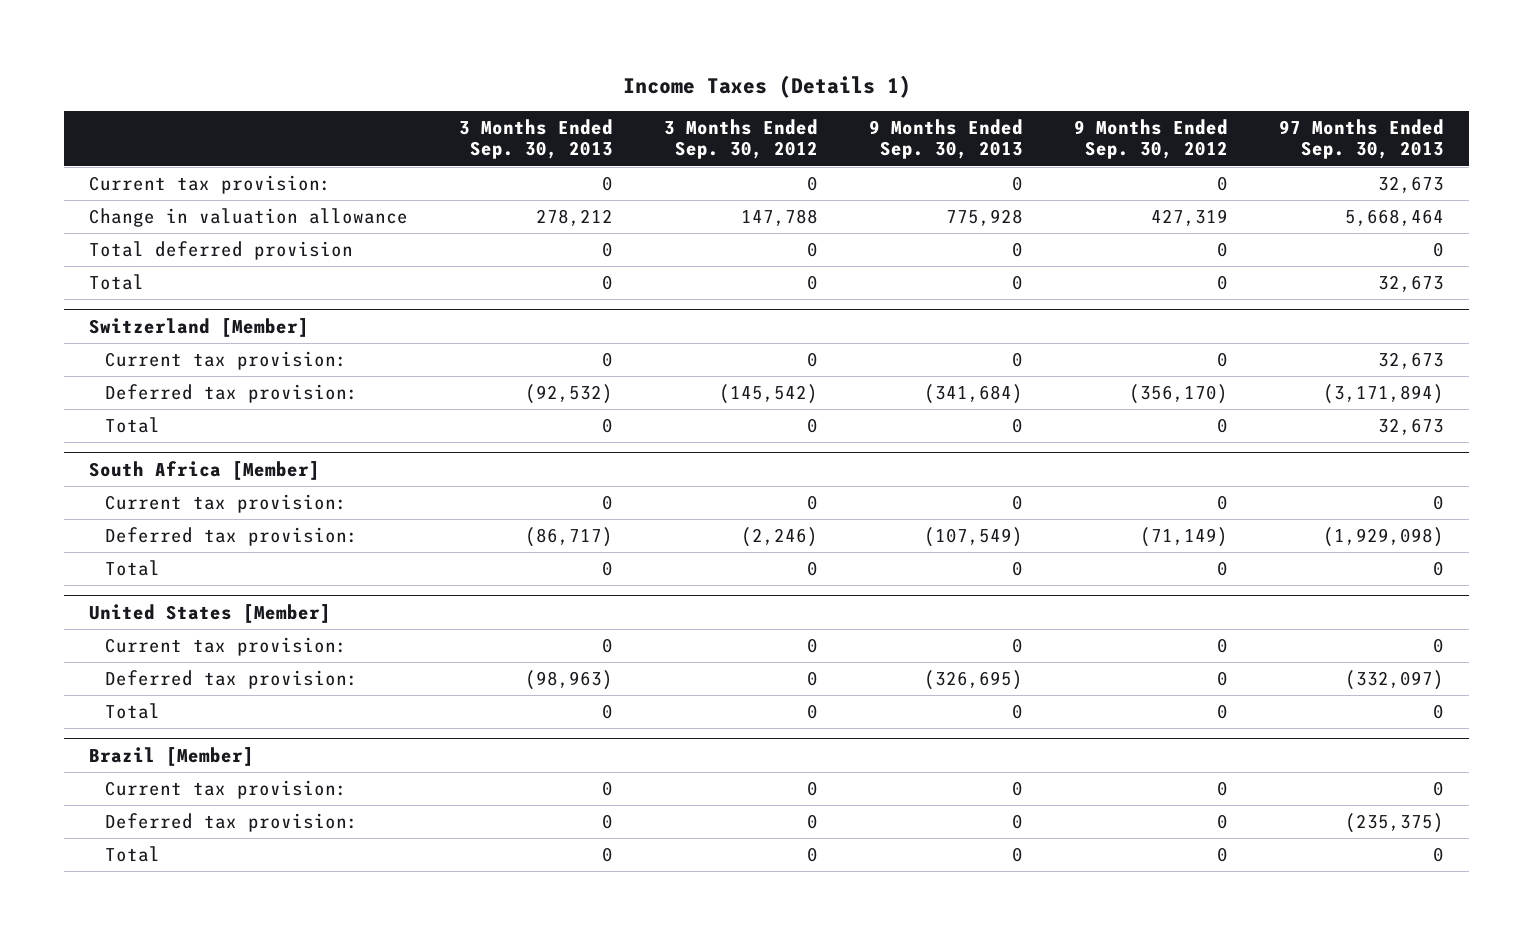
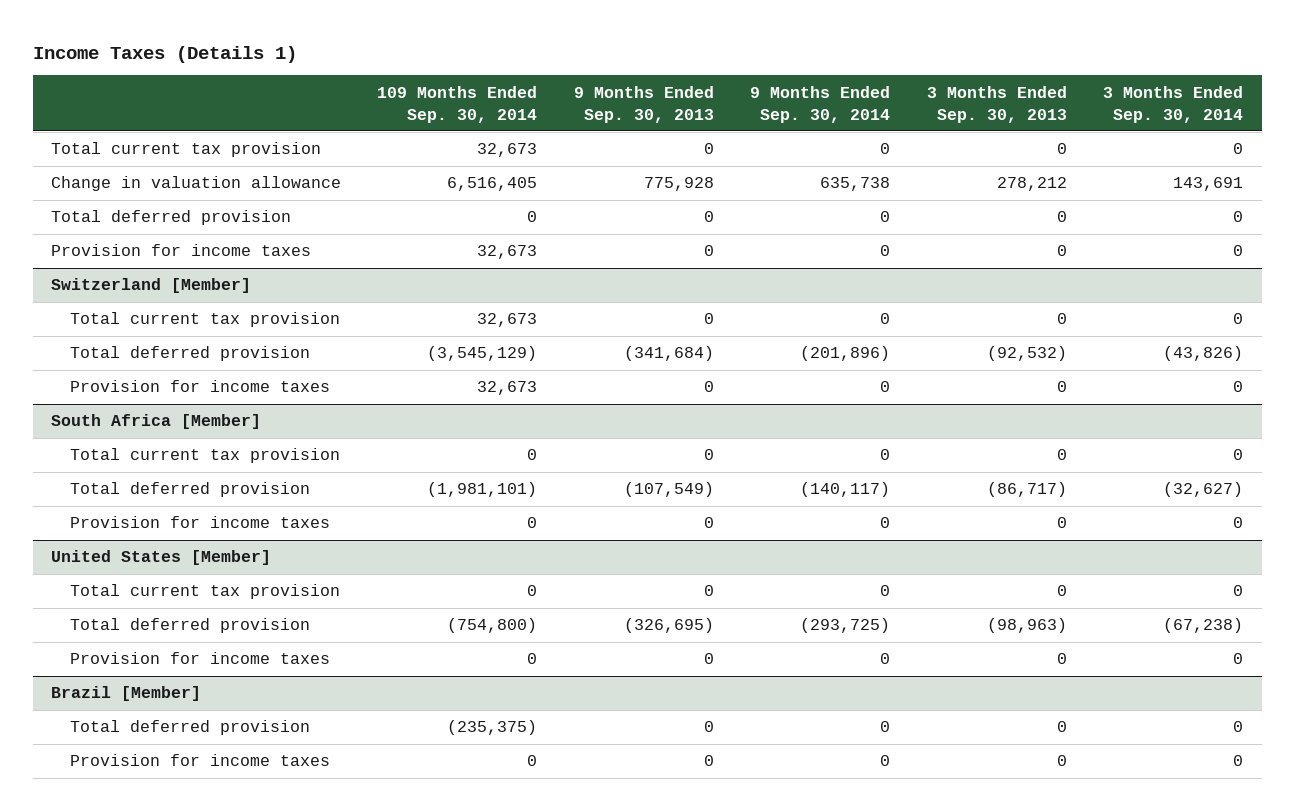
[664,118,819,160] 3 Months Ended Sep. 30, 2012 -> none
[1073,118,1228,160] 9 Months Ended Sep. 30, 2012 -> none
[1278,118,1444,160] 97 Months Ended Sep. 30, 2013 -> none
none -> [377,85,538,123] 109 Months Ended Sep. 30, 2014
none -> [750,85,891,123] 9 Months Ended Sep. 30, 2014
none -> [1103,85,1244,123] 3 Months Ended Sep. 30, 2014
[89,174,332,194] Current tax provision: -> [51,142,322,158] Total current tax provision
[89,273,145,290] Total -> [51,244,312,257] Provision for income taxes
[105,350,348,370] Current tax provision: -> [69,312,340,328] Total current tax provision
[105,383,359,403] Deferred tax provision: -> [69,346,310,362] Total deferred provision
[105,416,161,433] Total -> [69,380,330,393] Provision for income taxes
[105,493,348,513] Current tax provision: -> [69,448,340,464] Total current tax provision
[105,526,359,546] Deferred tax provision: -> [69,482,310,498] Total deferred provision
[105,559,161,576] Total -> [69,516,330,529] Provision for income taxes
[105,636,348,656] Current tax provision: -> [69,584,340,600] Total current tax provision
[105,669,359,689] Deferred tax provision: -> [69,618,310,634] Total deferred provision
[105,702,161,719] Total -> [69,652,330,665] Provision for income taxes
[105,779,348,799] Current tax provision: -> none
[105,812,359,832] Deferred tax provision: -> [69,720,310,736] Total deferred provision
[105,845,161,862] Total -> [69,754,330,767] Provision for income taxes

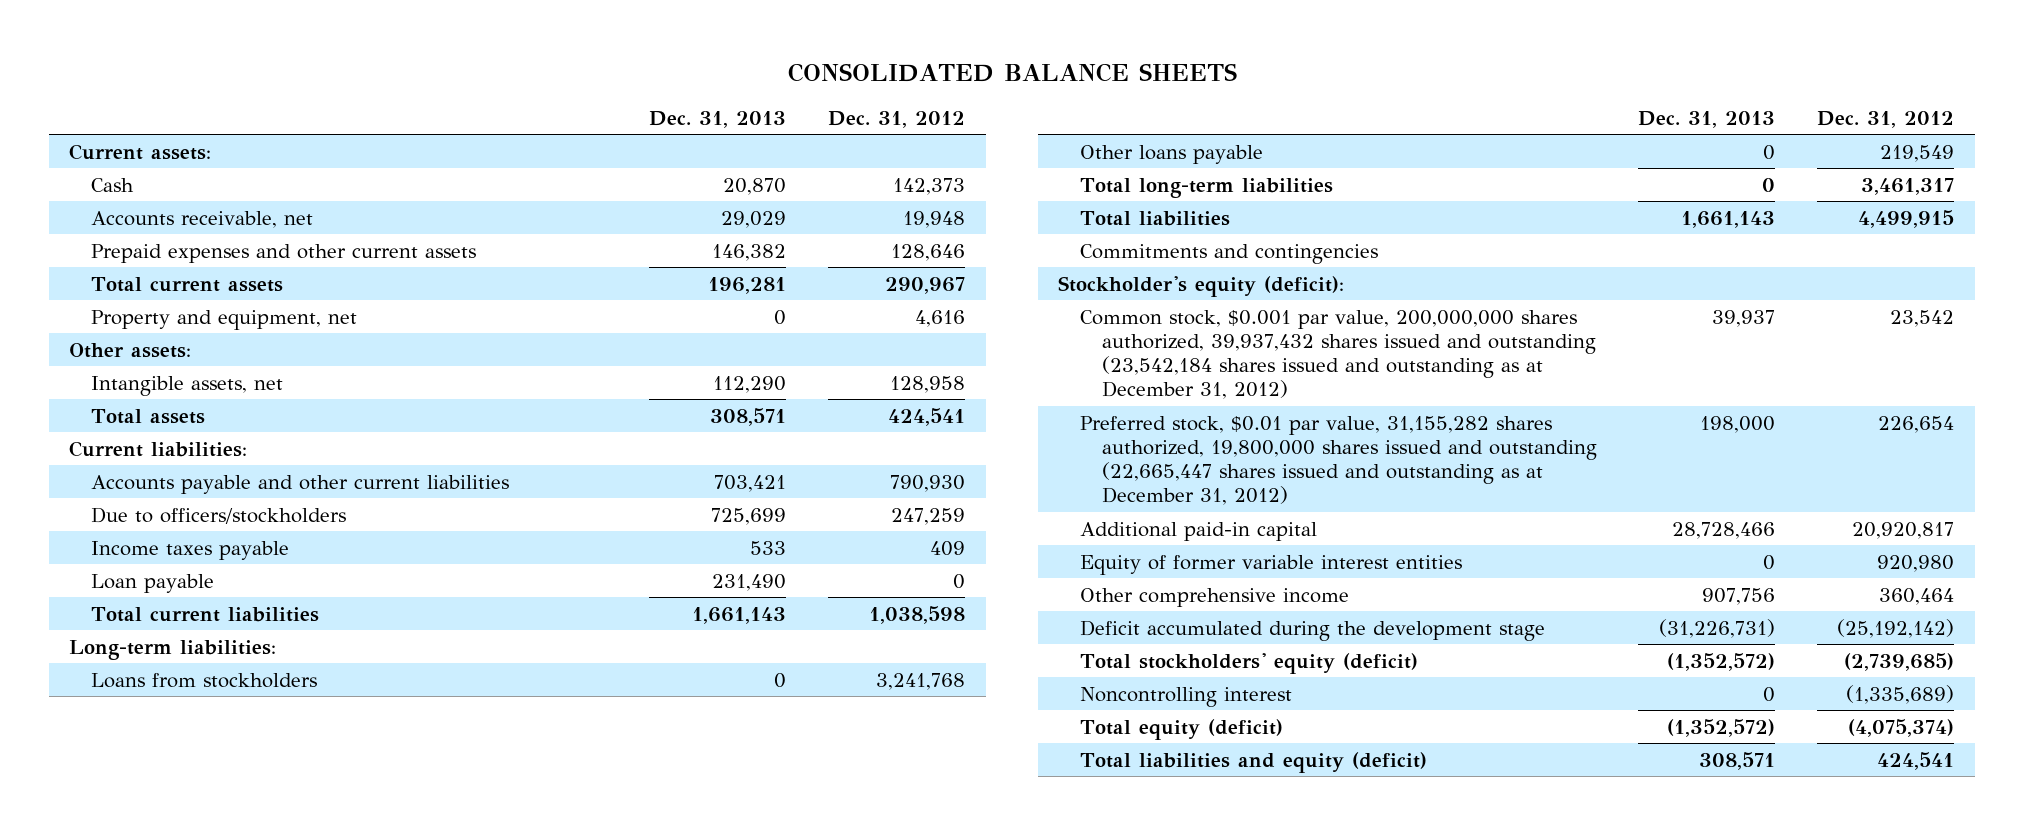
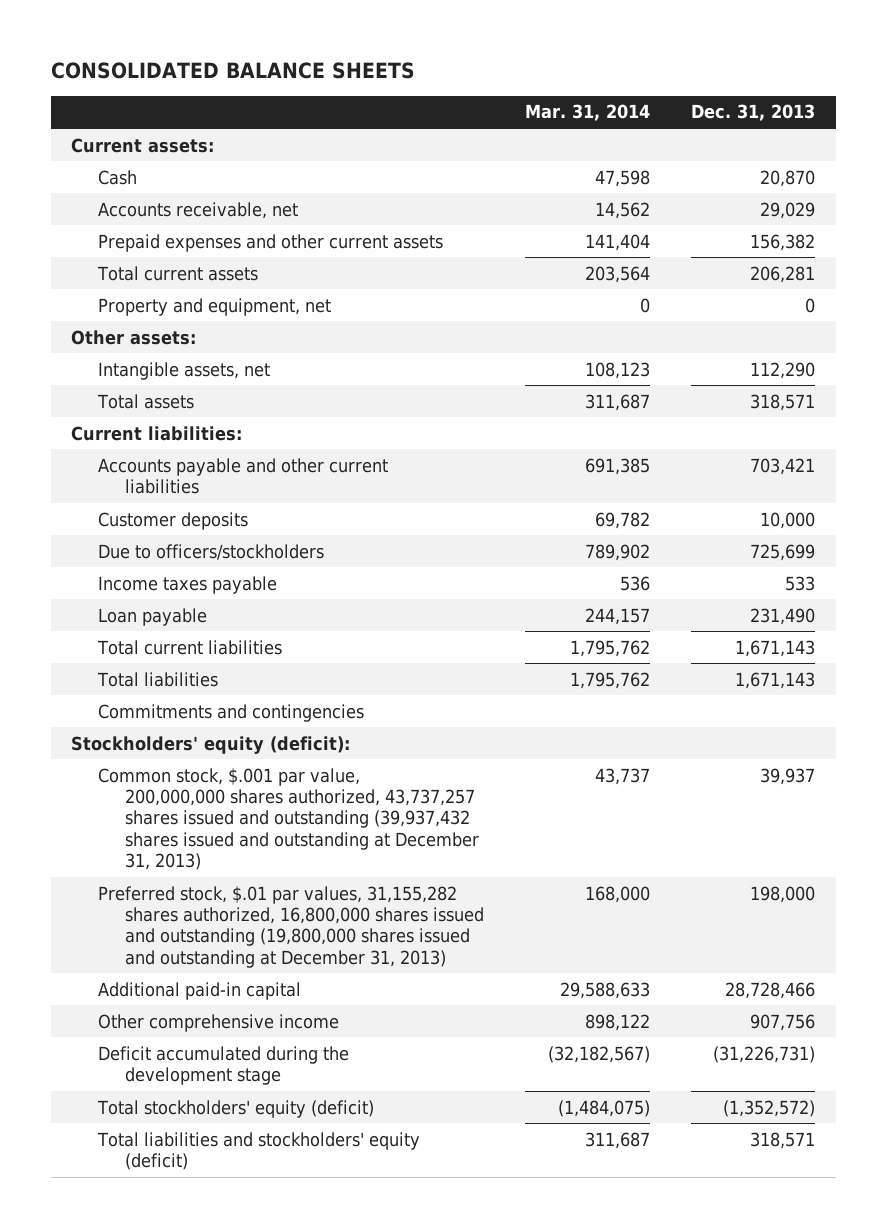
[828,111,966,129] Dec. 31, 2012 -> none
none -> [524,104,650,122] Mar. 31, 2014
[712,243,787,261] 146,382 -> [750,233,816,251] 156,382
[708,276,787,294] 196,281 -> [750,265,816,283] 206,281
[710,407,787,426] 308,571 -> [750,393,816,411] 318,571
none -> [98,511,249,530] Customer deposits
[69,639,277,660] Long-term liabilities: -> none
[91,672,318,688] Loans from stockholders -> none
[1080,144,1264,164] Other loans payable -> none
[1080,177,1334,198] Total long-term liabilities -> none
[692,606,787,624] 1,661,143 -> [735,639,816,657] 1,671,143
[1681,210,1776,228] 1,661,143 -> [735,671,816,689] 1,671,143
[1058,275,1345,297] Stockholder's equity (deficit): -> [71,735,351,754] Stockholders' equity (deficit):
[1080,309,1596,400] Common stock, $0.001 par value, 200,000,000 shares authorized, 39,937,432 shares issued and outstanding (23,542,184 shares issued and outstanding as at December 31, 2012) -> [98,767,479,871] Common stock, $.001 par value, 200,000,000 shares authorized, 43,737,257 shares issued and outstanding (39,937,432 shares issued and outstanding at December 31, 2013)
[1080,415,1597,506] Preferred stock, $0.01 par value, 31,155,282 shares authorized, 19,800,000 shares issued and outstanding (22,665,447 shares issued and outstanding as at December 31, 2012) -> [98,885,484,968] Preferred stock, $.01 par values, 31,155,282 shares authorized, 16,800,000 shares issued and outstanding (19,800,000 shares issued and outstanding at December 31, 2013)
[1080,554,1463,575] Equity of former variable interest entities -> none
[1080,686,1293,707] Noncontrolling interest -> none
[1080,718,1284,740] Total equity (deficit) -> none
[1080,751,1428,773] Total liabilities and equity (deficit) -> [97,1131,421,1170] Total liabilities and stockholders' equity (deficit)
[1699,751,1776,770] 308,571 -> [750,1131,816,1149] 318,571

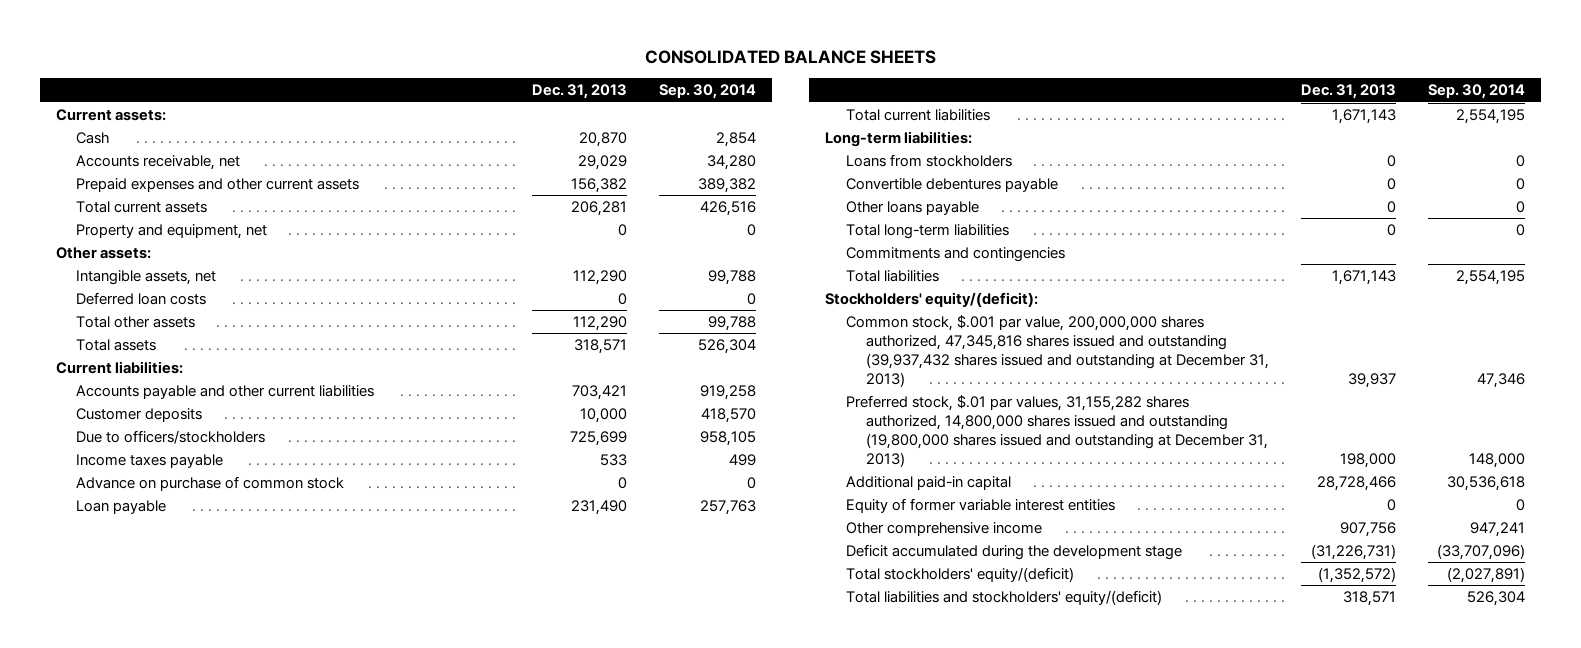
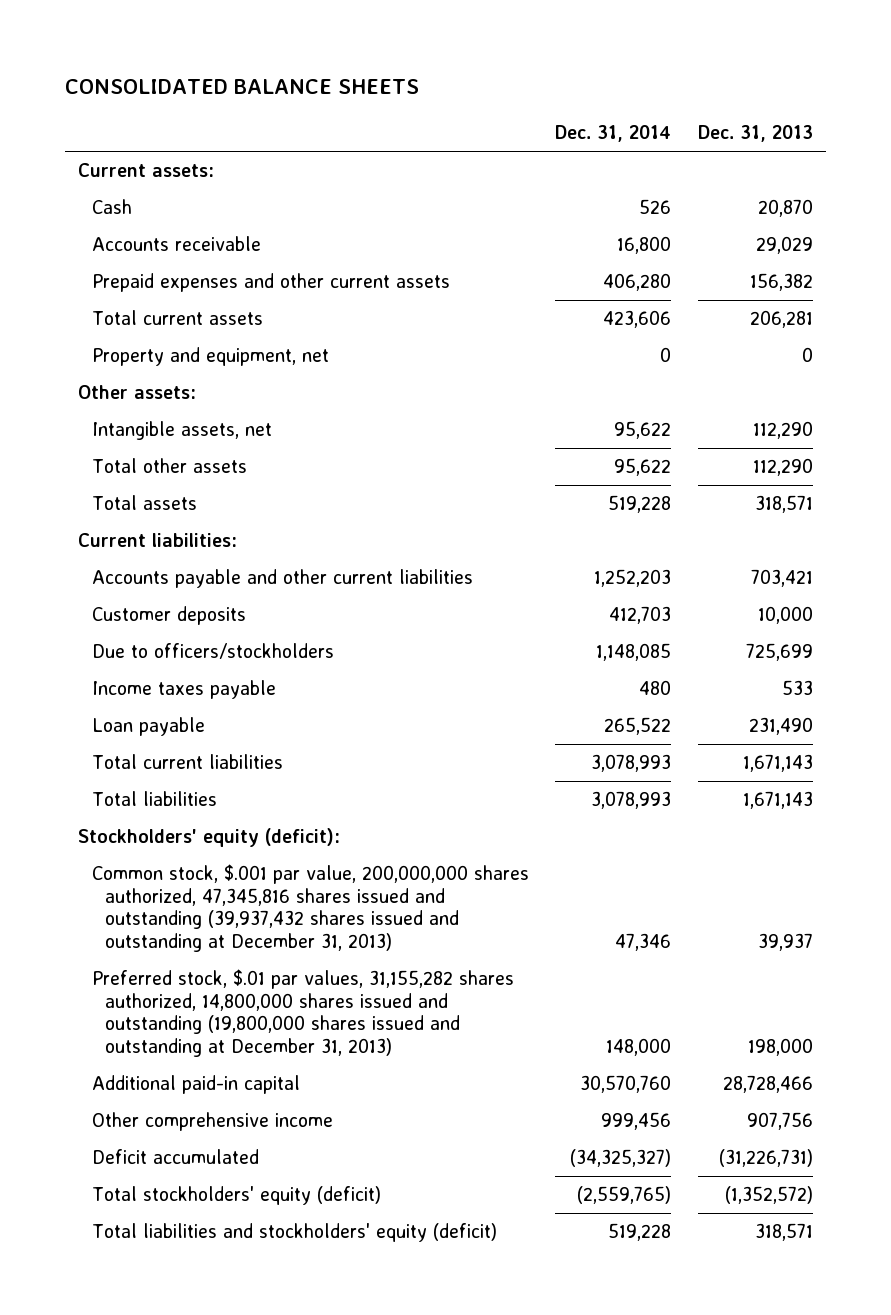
[658,84,756,100] Sep. 30, 2014 -> none
none -> [555,124,672,142] Dec. 31, 2014
[76,154,241,170] Accounts receivable, net -> [91,236,261,252] Accounts receivable
[76,291,207,305] Deferred loan costs -> none
[76,475,345,491] Advance on purchase of common stock -> none
[825,130,973,147] Long-term liabilities: -> none
[845,153,1012,167] Loans from stockholders -> none
[845,177,1058,192] Convertible debentures payable -> none
[845,200,979,215] Other loans payable -> none
[845,223,1009,239] Total long-term liabilities -> none
[845,246,1065,262] Commitments and contingencies -> none
[825,291,1039,307] Stockholders' equity/(deficit): -> [77,828,340,848] Stockholders' equity (deficit):
[845,497,1115,513] Equity of former variable interest entities -> none
[845,543,1182,560] Deficit accumulated during the development stage -> [91,1149,259,1165] Deficit accumulated
[845,566,1074,582] Total stockholders' equity/(deficit) -> [91,1186,381,1206] Total stockholders' equity (deficit)
[845,589,1162,605] Total liabilities and stockholders' equity/(deficit) -> [91,1223,497,1243] Total liabilities and stockholders' equity (deficit)

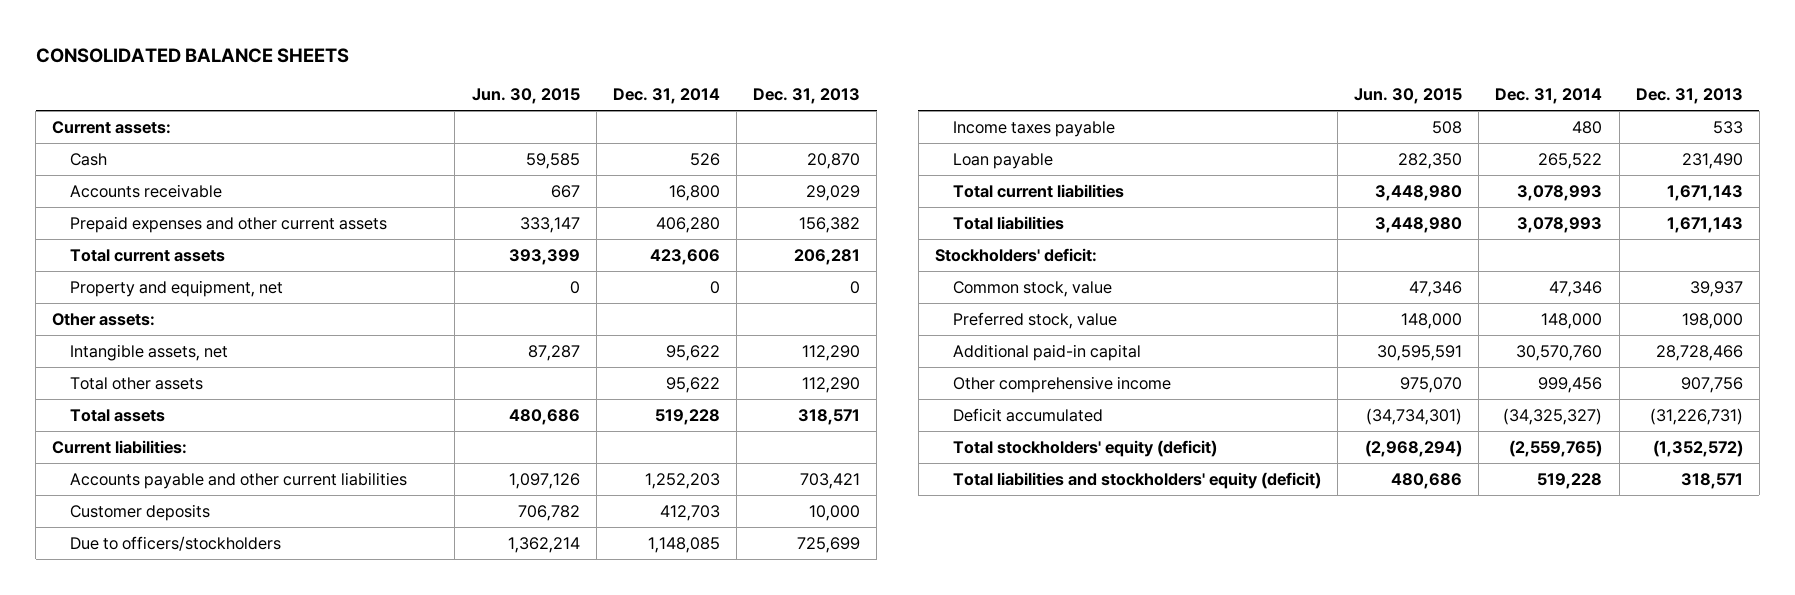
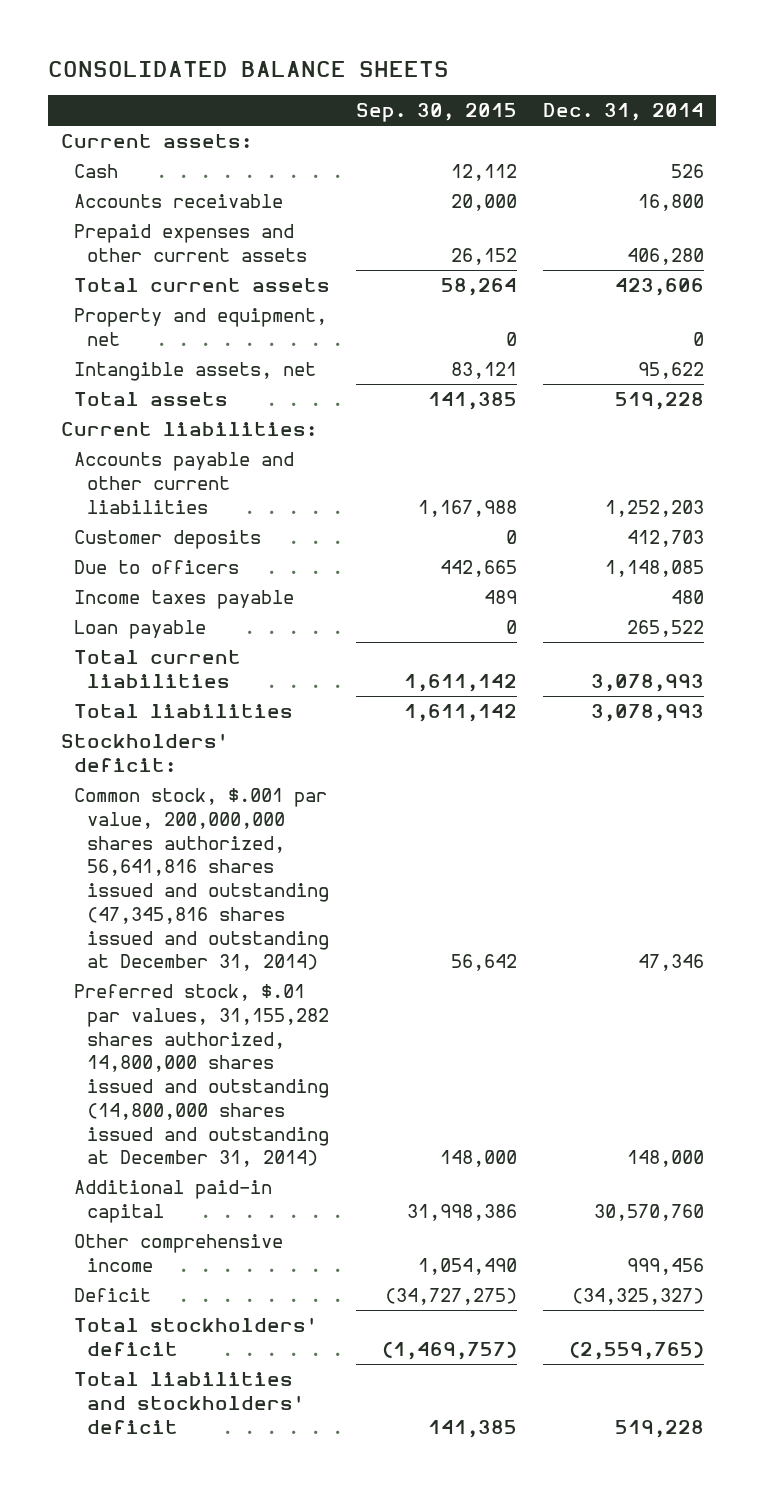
[471,88,580,105] Jun. 30, 2015 -> none
[753,88,861,105] Dec. 31, 2013 -> none
none -> [355,103,517,123] Sep. 30, 2015
[52,312,156,326] Other assets: -> none
[70,376,204,390] Total other assets -> none
[70,535,282,551] Due to officers/stockholders -> [73,560,239,575] Due to officers
[952,280,1112,297] Common stock, value -> [73,788,329,972] Common stock, $.001 par value, 200,000,000 shares authorized, 56,641,816 shares issued and outstanding (47,345,816 shares issued and outstanding at December 31, 2014)
[952,311,1117,329] Preferred stock, value -> [73,984,329,1168] Preferred stock, $.01 par values, 31,155,282 shares authorized, 14,800,000 shares issued and outstanding (14,800,000 shares issued and outstanding at December 31, 2014)
[952,407,1103,422] Deficit accumulated -> [73,1288,151,1303] Deficit
[952,439,1217,457] Total stockholders' equity (deficit) -> [73,1317,317,1356] Total stockholders' deficit
[952,471,1321,489] Total liabilities and stockholders' equity (deficit) -> [73,1372,304,1434] Total liabilities and stockholders' deficit

